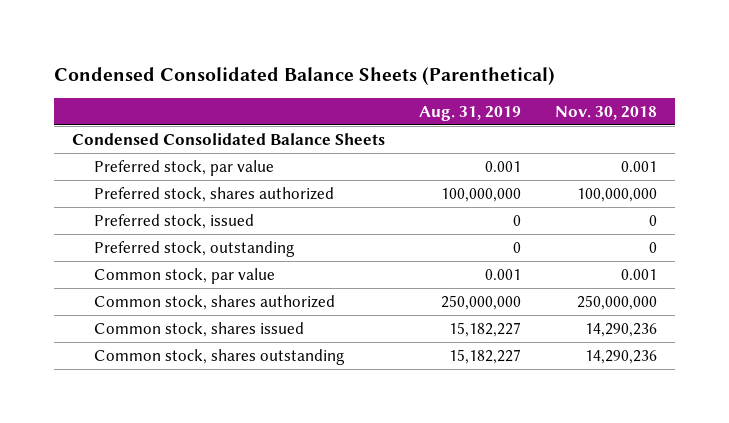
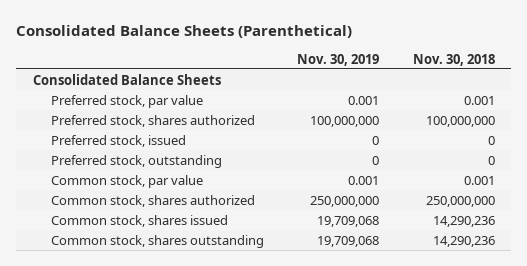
[54,66,556,85] Condensed Consolidated Balance Sheets (Parenthetical) -> [15,24,352,38] Consolidated Balance Sheets (Parenthetical)
[418,105,521,121] Aug. 31, 2019 -> none
none -> [297,53,380,66] Nov. 30, 2019
[71,132,385,145] Condensed Consolidated Balance Sheets -> [32,73,221,85] Consolidated Balance Sheets

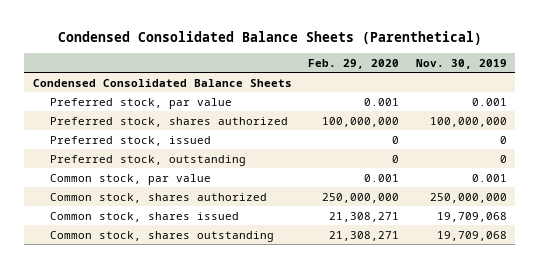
[15,24,352,38] Consolidated Balance Sheets (Parenthetical) -> [57,30,482,45] Condensed Consolidated Balance Sheets (Parenthetical)
[412,53,495,66] Nov. 30, 2018 -> none
none -> [308,58,400,69] Feb. 29, 2020
[32,73,221,85] Consolidated Balance Sheets -> [32,78,292,87] Condensed Consolidated Balance Sheets

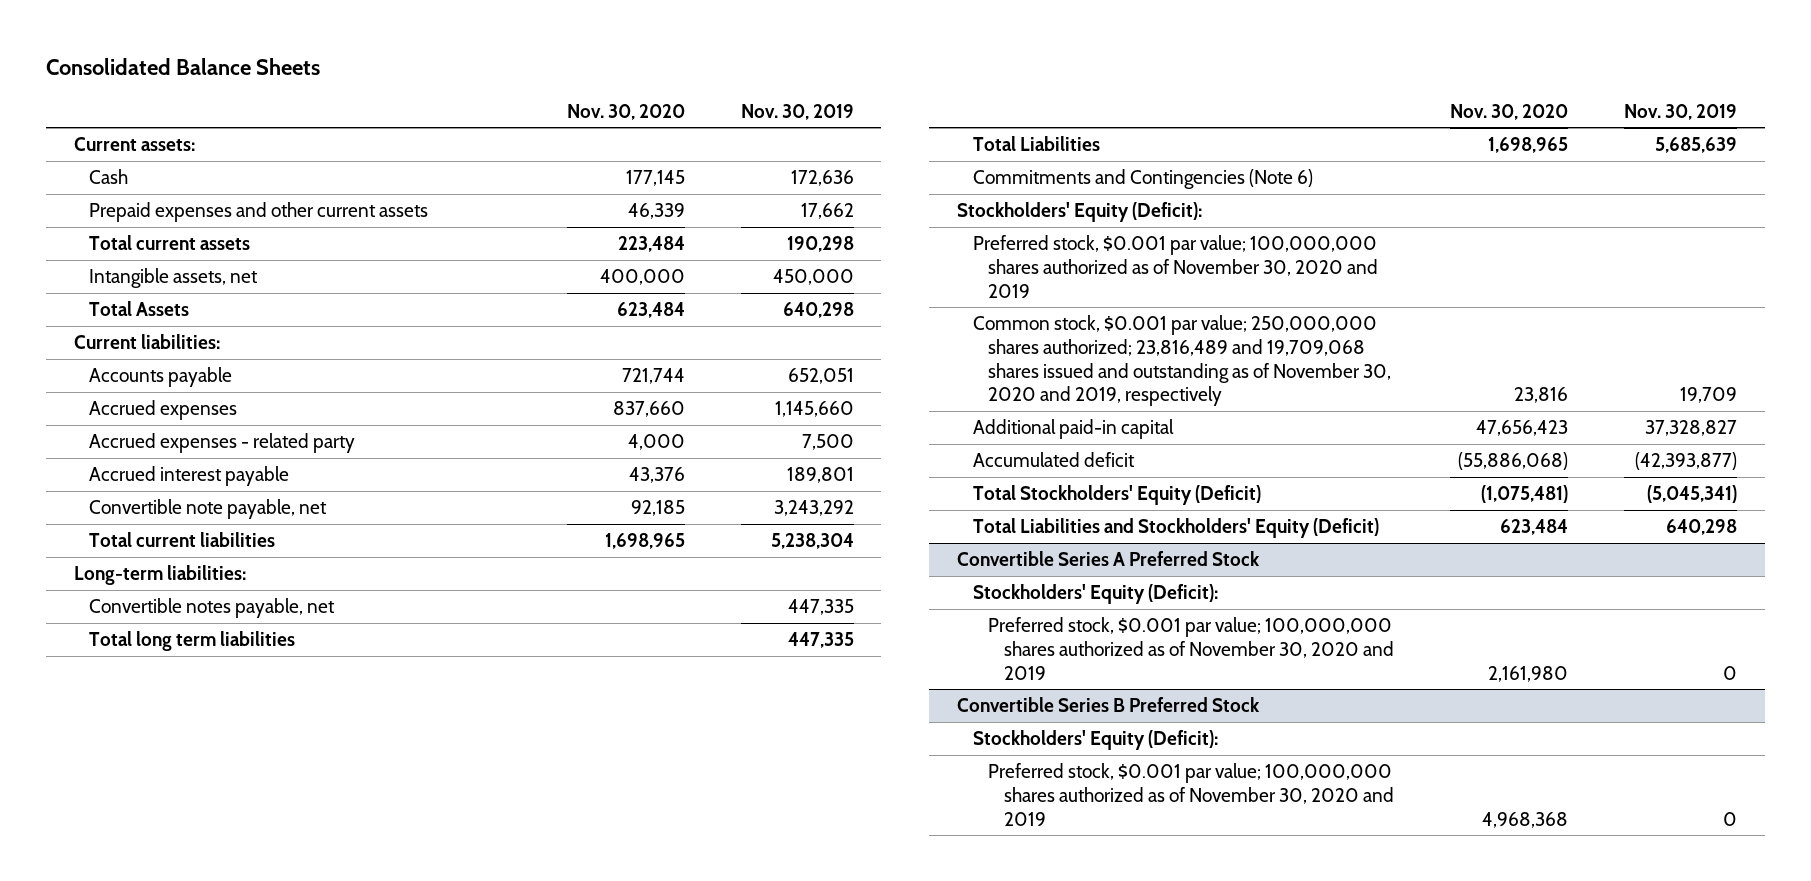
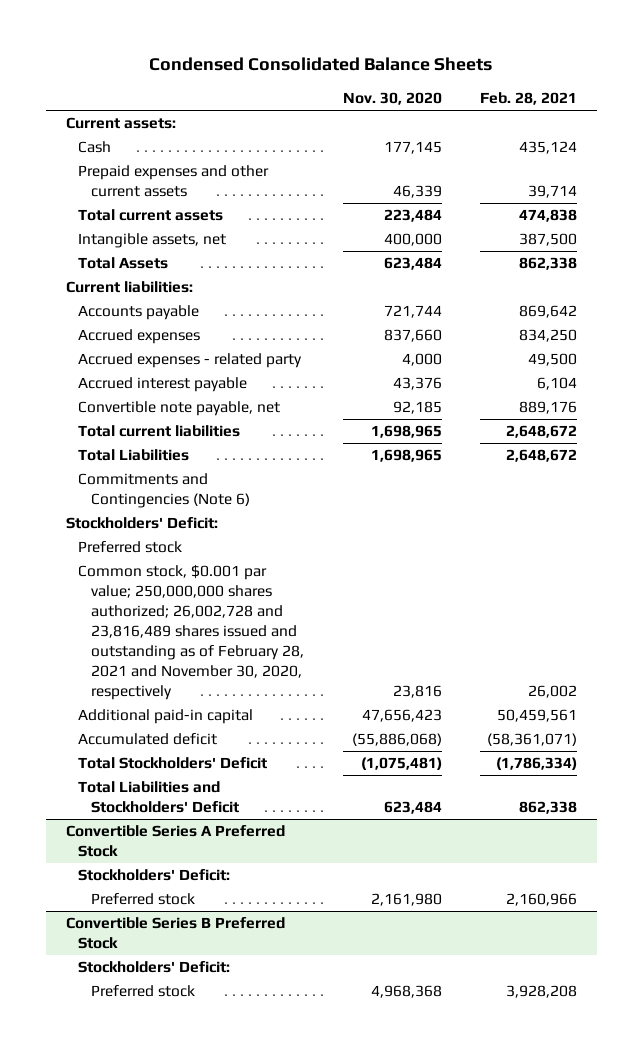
[45,58,320,76] Consolidated Balance Sheets -> [149,57,493,72] Condensed Consolidated Balance Sheets
[740,103,854,120] Nov. 30, 2019 -> none
none -> [480,92,578,106] Feb. 28, 2021
[73,565,246,586] Long-term liabilities: -> none
[89,598,336,619] Convertible notes payable, net -> none
[89,631,296,652] Total long term liabilities -> none
[957,202,1203,223] Stockholders' Equity (Deficit): -> [65,517,218,530] Stockholders' Deficit:
[972,235,1379,298] Preferred stock, $0.001 par value; 100,000,000 shares authorized as of November 30, 2020 and 2019 -> [78,541,183,554] Preferred stock
[972,315,1392,407] Common stock, $0.001 par value; 250,000,000 shares authorized; 23,816,489 and 19,709,068 shares issued and outstanding as of November 30, 2020 and 2019, respectively -> [78,565,305,700] Common stock, $0.001 par value; 250,000,000 shares authorized; 26,002,728 and 23,816,489 shares issued and outstanding as of February 28, 2021 and November 30, 2020, respectively
[972,485,1261,506] Total Stockholders' Equity (Deficit) -> [78,757,268,770] Total Stockholders' Deficit
[972,518,1379,539] Total Liabilities and Stockholders' Equity (Deficit) -> [78,781,240,814] Total Liabilities and Stockholders' Deficit
[972,584,1218,605] Stockholders' Equity (Deficit): -> [78,869,231,882] Stockholders' Deficit:
[988,617,1395,680] Preferred stock, $0.001 par value; 100,000,000 shares authorized as of November 30, 2020 and 2019 -> [91,893,196,906] Preferred stock
[972,730,1218,751] Stockholders' Equity (Deficit): -> [78,961,231,974] Stockholders' Deficit:
[988,763,1395,826] Preferred stock, $0.001 par value; 100,000,000 shares authorized as of November 30, 2020 and 2019 -> [91,985,196,998] Preferred stock

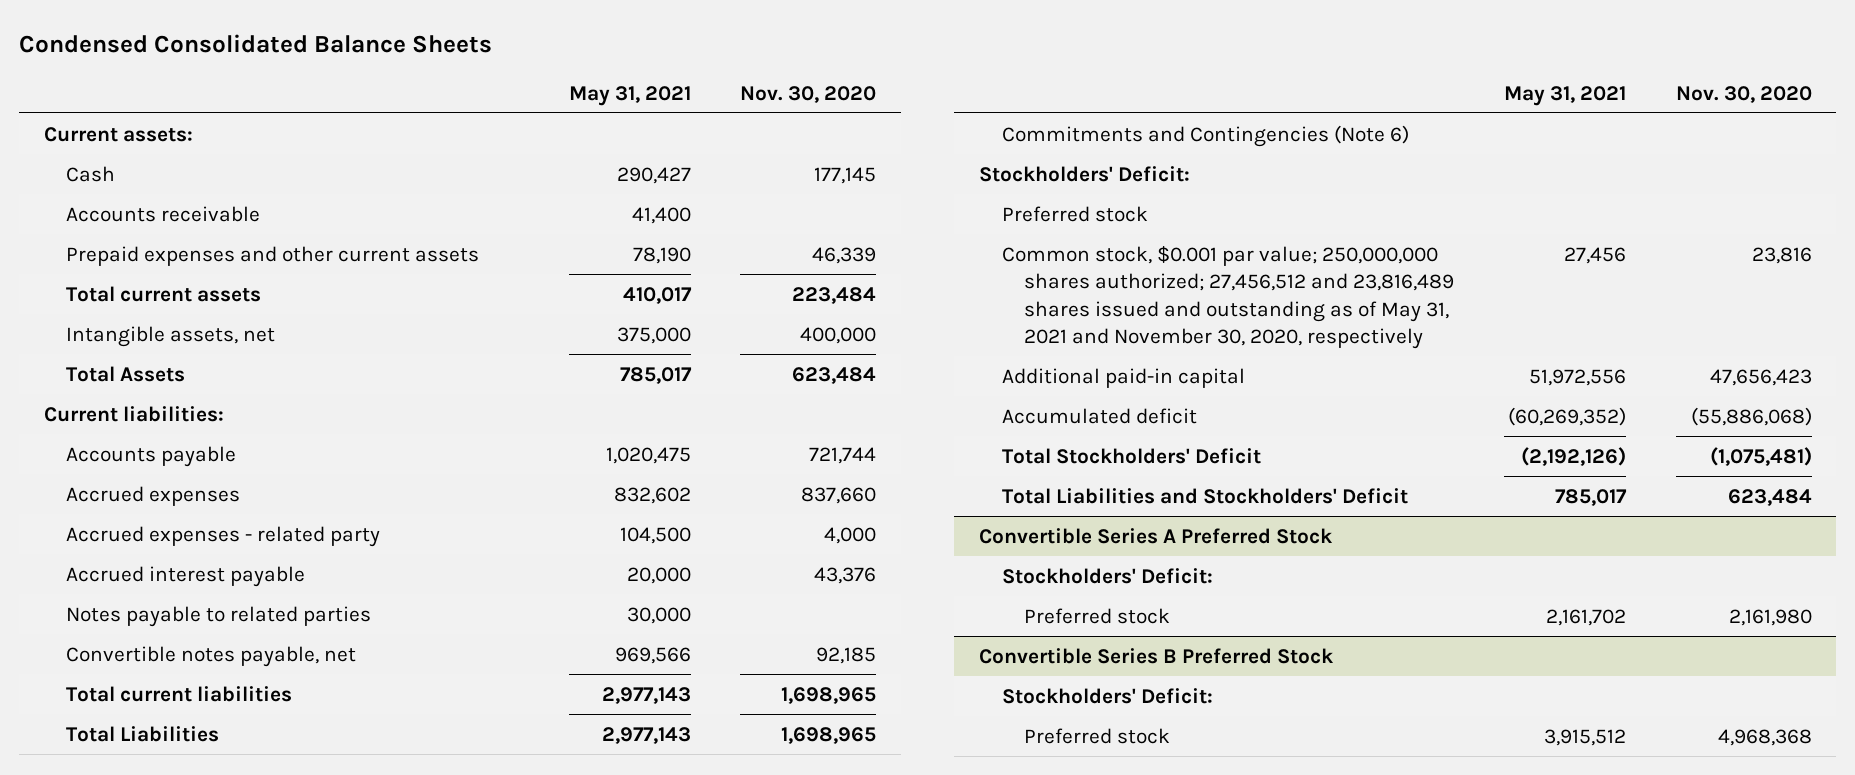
[480,92,578,106] Feb. 28, 2021 -> none
none -> [568,85,691,106] May 31, 2021
none -> [66,205,261,222] Accounts receivable
none -> [66,605,372,627] Notes payable to related parties
[78,401,281,417] Convertible note payable, net -> [66,645,357,667] Convertible notes payable, net
[78,565,305,700] Common stock, $0.001 par value; 250,000,000 shares authorized; 26,002,728 and 23,816,489 shares issued and outstanding as of February 28, 2021 and November 30, 2020, respectively -> [1001,245,1455,350] Common stock, $0.001 par value; 250,000,000 shares authorized; 27,456,512 and 23,816,489 shares issued and outstanding as of May 31, 2021 and November 30, 2020, respectively

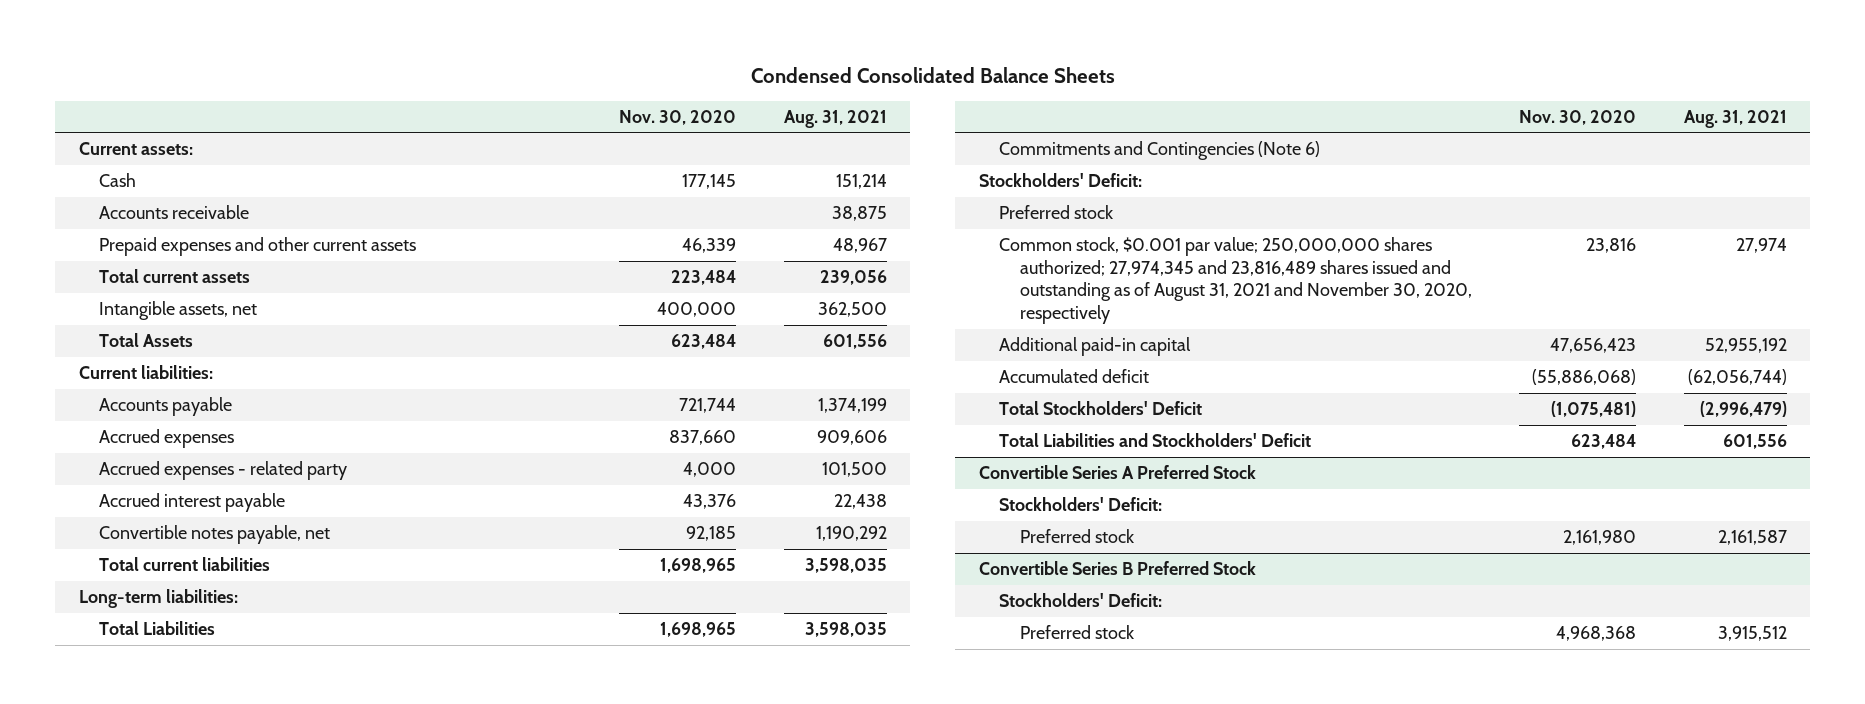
[568,85,691,106] May 31, 2021 -> none
none -> [783,109,887,128] Aug. 31, 2021
[66,605,372,627] Notes payable to related parties -> none
none -> [78,589,238,609] Long-term liabilities:
[1001,245,1455,350] Common stock, $0.001 par value; 250,000,000 shares authorized; 27,456,512 and 23,816,489 shares issued and outstanding as of May 31, 2021 and November 30, 2020, respectively -> [999,237,1472,325] Common stock, $0.001 par value; 250,000,000 shares authorized; 27,974,345 and 23,816,489 shares issued and outstanding as of August 31, 2021 and November 30, 2020, respectively

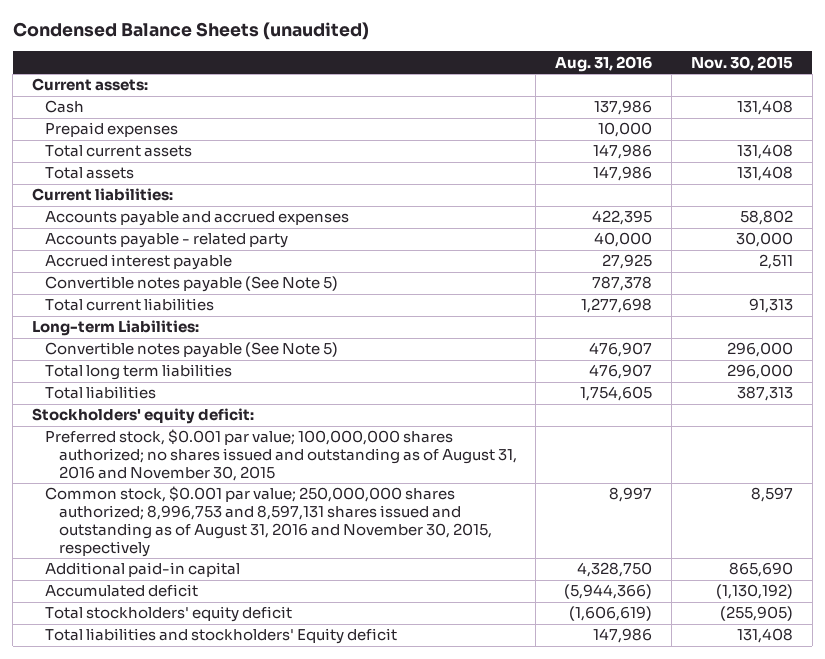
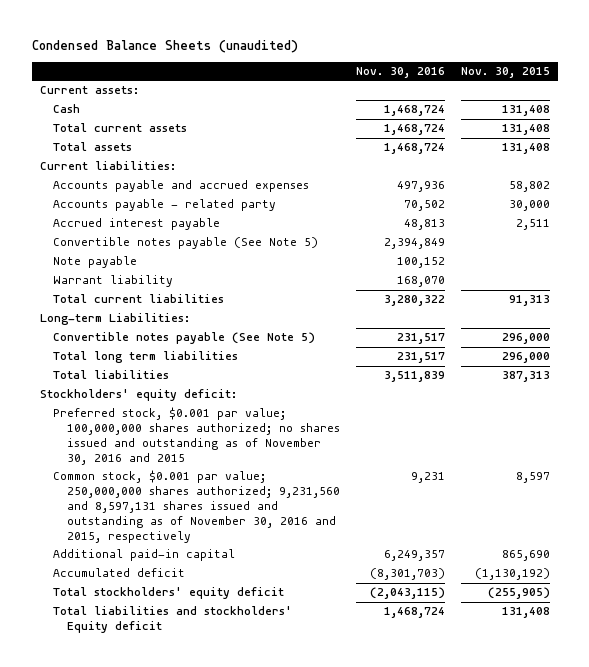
[555,55,653,72] Aug. 31, 2016 -> none
none -> [355,67,445,79] Nov. 30, 2016
[45,122,179,138] Prepaid expenses -> none
none -> [53,256,138,269] Note payable
none -> [53,275,174,288] Warrant liability
[45,429,517,482] Preferred stock, $0.001 par value; 100,000,000 shares authorized; no shares issued and outstanding as of August 31, 2016 and November 30, 2015 -> [53,407,340,465] Preferred stock, $0.001 par value; 100,000,000 shares authorized; no shares issued and outstanding as of November 30, 2016 and 2015
[45,486,492,557] Common stock, $0.001 par value; 250,000,000 shares authorized; 8,996,753 and 8,597,131 shares issued and outstanding as of August 31, 2016 and November 30, 2015, respectively -> [53,470,340,543] Common stock, $0.001 par value; 250,000,000 shares authorized; 9,231,560 and 8,597,131 shares issued and outstanding as of November 30, 2016 and 2015, respectively

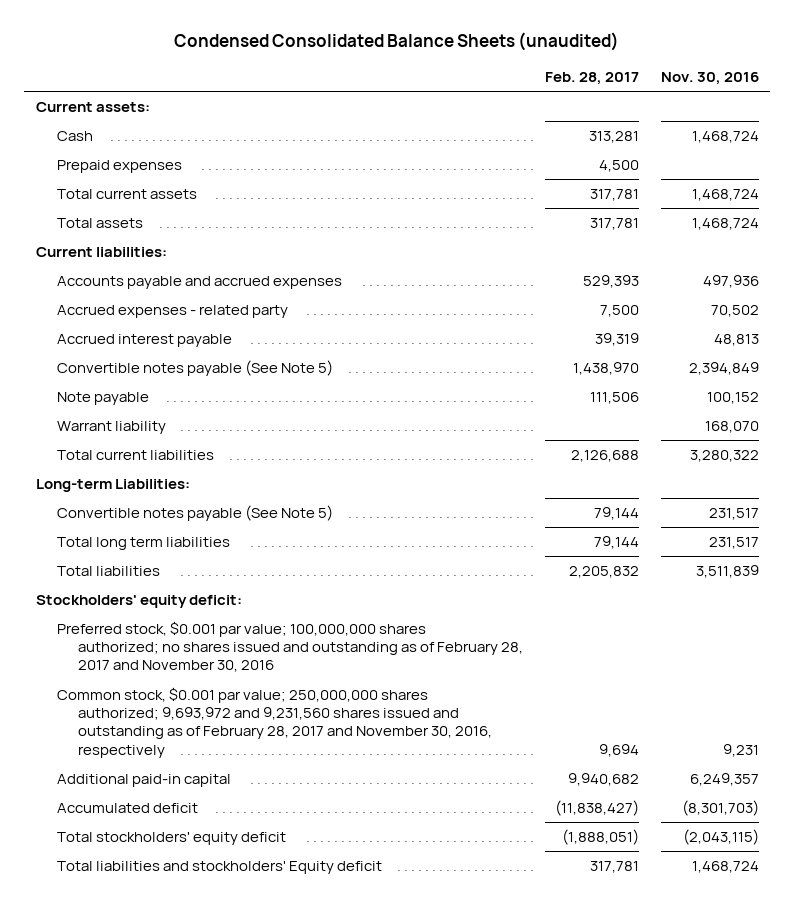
[31,39,298,53] Condensed Balance Sheets (unaudited) -> [174,32,620,52] Condensed Consolidated Balance Sheets (unaudited)
[460,67,550,79] Nov. 30, 2015 -> none
none -> [545,72,640,86] Feb. 28, 2017
none -> [56,159,182,173] Prepaid expenses
[53,199,277,212] Accounts payable - related party -> [56,304,288,318] Accrued expenses - related party
[53,407,340,465] Preferred stock, $0.001 par value; 100,000,000 shares authorized; no shares issued and outstanding as of November 30, 2016 and 2015 -> [56,620,524,673] Preferred stock, $0.001 par value; 100,000,000 shares authorized; no shares issued and outstanding as of February 28, 2017 and November 30, 2016
[53,470,340,543] Common stock, $0.001 par value; 250,000,000 shares authorized; 9,231,560 and 8,597,131 shares issued and outstanding as of November 30, 2016 and 2015, respectively -> [56,686,493,758] Common stock, $0.001 par value; 250,000,000 shares authorized; 9,693,972 and 9,231,560 shares issued and outstanding as of February 28, 2017 and November 30, 2016, respectively

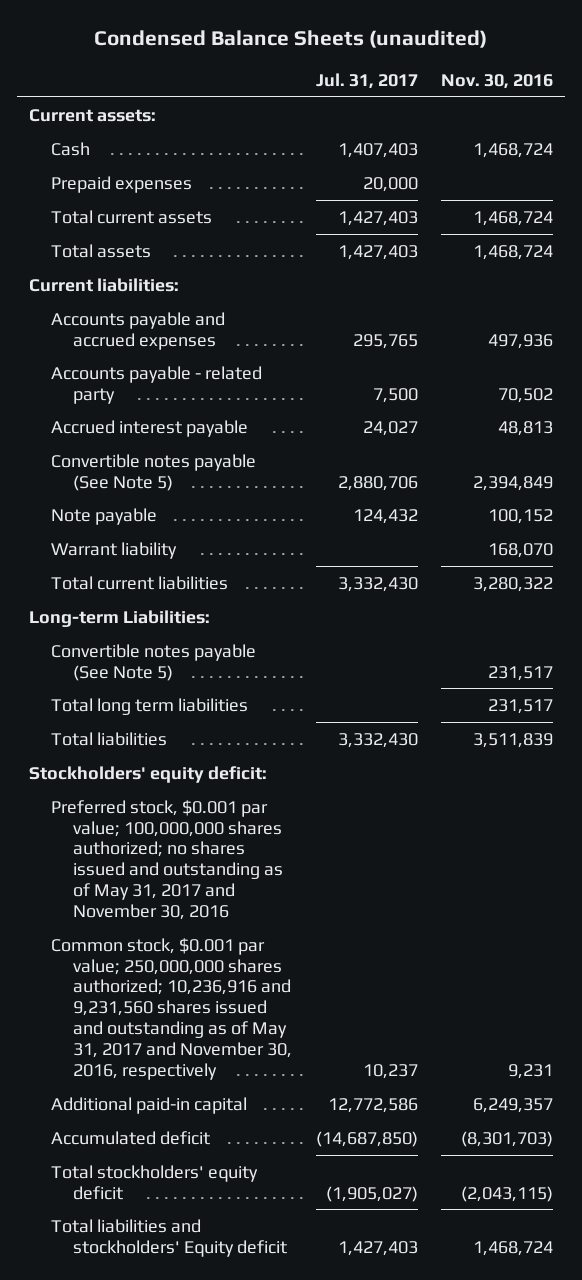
[174,32,620,52] Condensed Consolidated Balance Sheets (unaudited) -> [94,30,488,49] Condensed Balance Sheets (unaudited)
[545,72,640,86] Feb. 28, 2017 -> none
none -> [315,72,418,89] Jul. 31, 2017
[56,304,288,318] Accrued expenses - related party -> [51,365,263,404] Accounts payable - related party
[56,620,524,673] Preferred stock, $0.001 par value; 100,000,000 shares authorized; no shares issued and outstanding as of February 28, 2017 and November 30, 2016 -> [51,799,284,921] Preferred stock, $0.001 par value; 100,000,000 shares authorized; no shares issued and outstanding as of May 31, 2017 and November 30, 2016
[56,686,493,758] Common stock, $0.001 par value; 250,000,000 shares authorized; 9,693,972 and 9,231,560 shares issued and outstanding as of February 28, 2017 and November 30, 2016, respectively -> [51,937,293,1081] Common stock, $0.001 par value; 250,000,000 shares authorized; 10,236,916 and 9,231,560 shares issued and outstanding as of May 31, 2017 and November 30, 2016, respectively

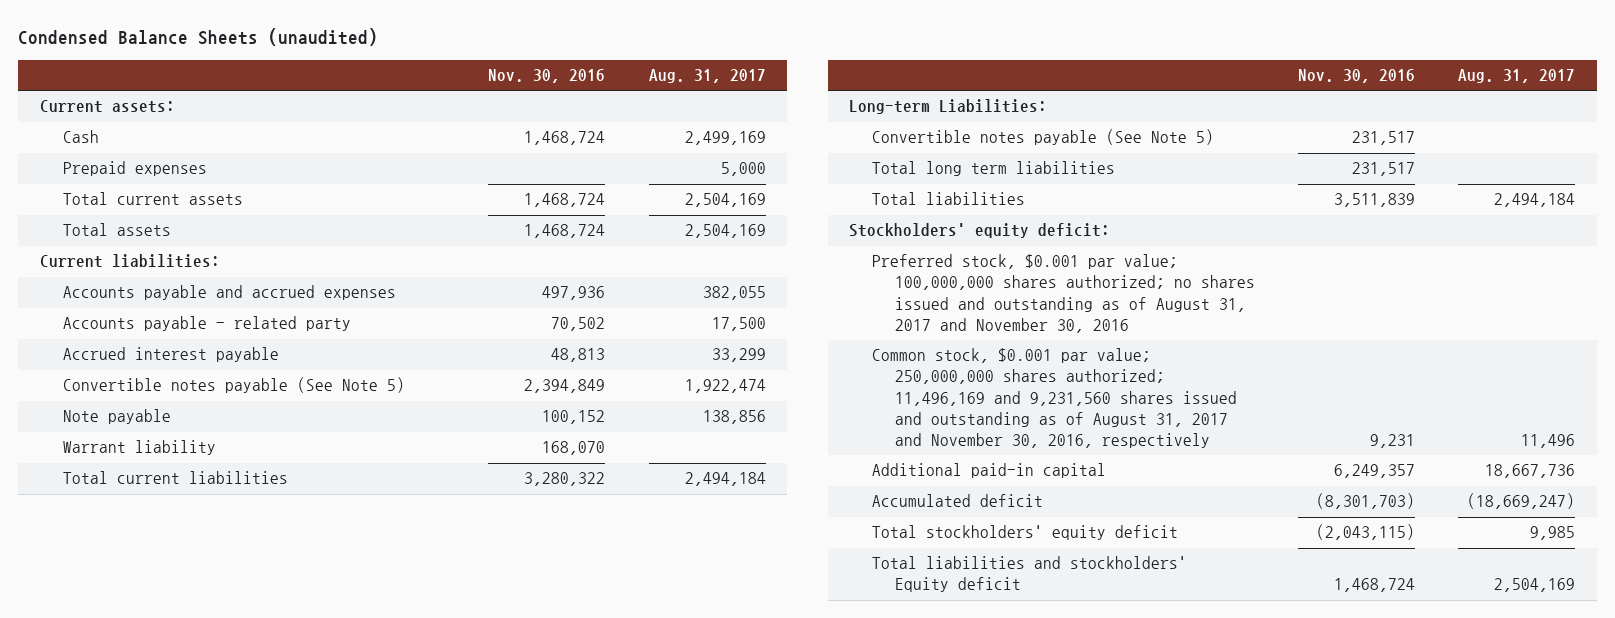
[315,72,418,89] Jul. 31, 2017 -> none
none -> [648,69,766,84] Aug. 31, 2017
[51,799,284,921] Preferred stock, $0.001 par value; 100,000,000 shares authorized; no shares issued and outstanding as of May 31, 2017 and November 30, 2016 -> [872,254,1255,333] Preferred stock, $0.001 par value; 100,000,000 shares authorized; no shares issued and outstanding as of August 31, 2017 and November 30, 2016
[51,937,293,1081] Common stock, $0.001 par value; 250,000,000 shares authorized; 10,236,916 and 9,231,560 shares issued and outstanding as of May 31, 2017 and November 30, 2016, respectively -> [872,348,1237,448] Common stock, $0.001 par value; 250,000,000 shares authorized; 11,496,169 and 9,231,560 shares issued and outstanding as of August 31, 2017 and November 30, 2016, respectively

